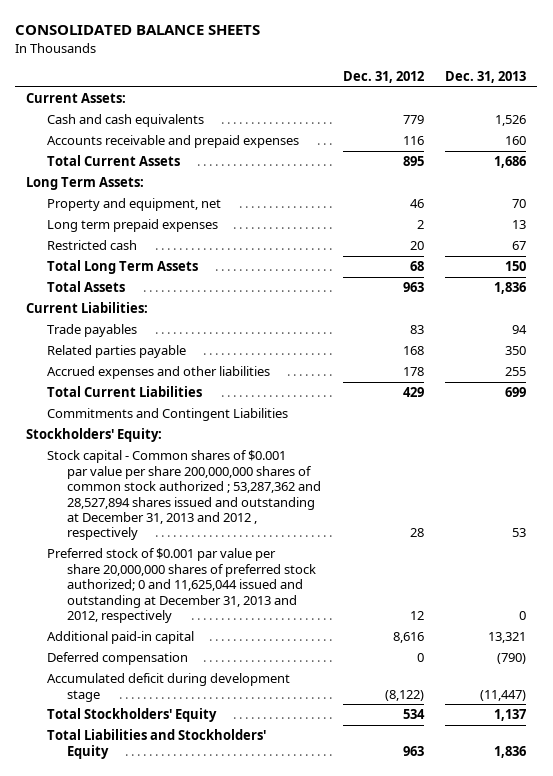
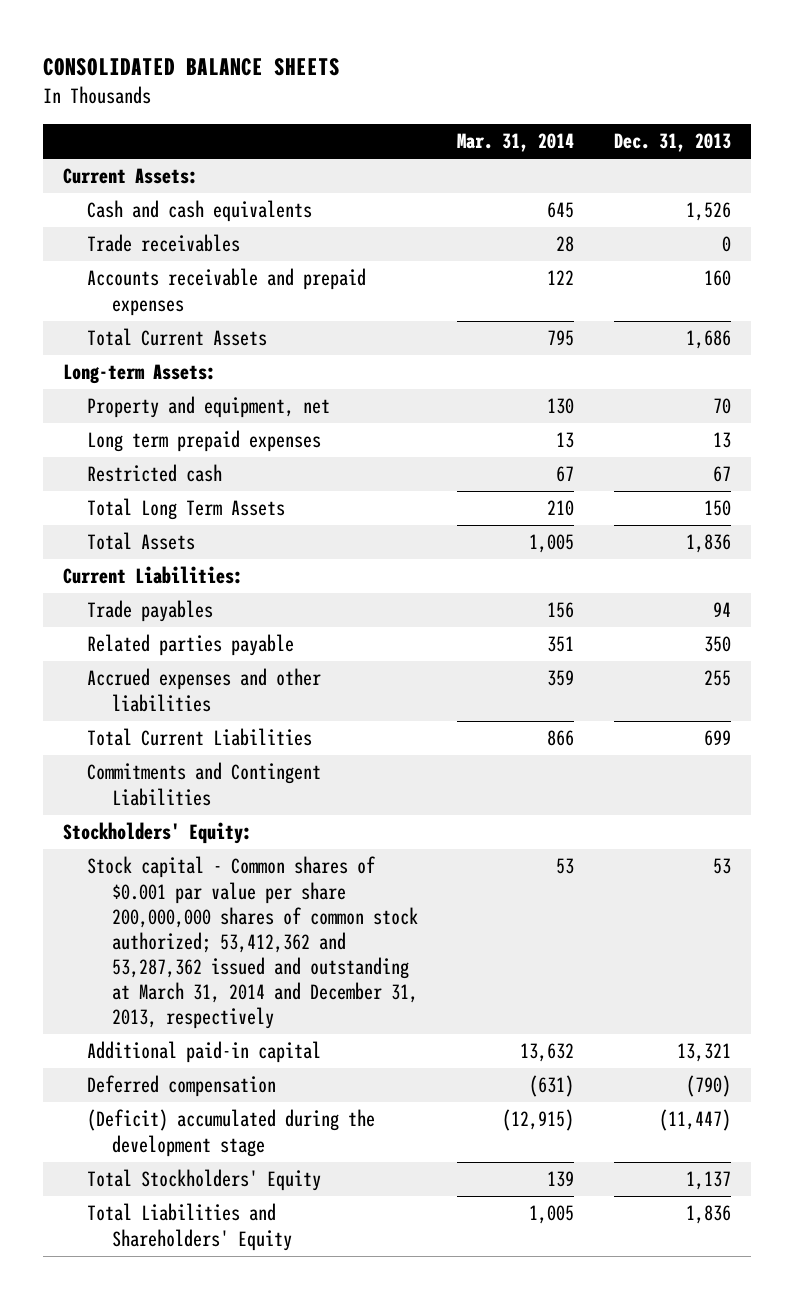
[342,71,424,84] Dec. 31, 2012 -> none
none -> [457,133,575,153] Mar. 31, 2014
none -> [87,234,241,253] Trade receivables
[26,177,145,191] Long Term Assets: -> [62,364,216,385] Long-term Assets:
[46,548,316,623] Preferred stock of $0.001 par value per share 20,000,000 shares of preferred stock authorized; 0 and 11,625,044 issued and outstanding at December 31, 2013 and 2012, respectively -> none
[46,450,321,541] Stock capital - Common shares of $0.001 par value per share 200,000,000 shares of common stock authorized ; 53,287,362 and 28,527,894 shares issued and outstanding at December 31, 2013 and 2012 , respectively -> [87,856,418,1030] Stock capital - Common shares of $0.001 par value per share 200,000,000 shares of common stock authorized; 53,412,362 and 53,287,362 issued and outstanding at March 31, 2014 and December 31, 2013, respectively
[46,673,290,702] Accumulated deficit during development stage -> [87,1109,376,1157] (Deficit) accumulated during the development stage
[46,729,266,759] Total Liabilities and Stockholders' Equity -> [87,1203,292,1251] Total Liabilities and Shareholders' Equity

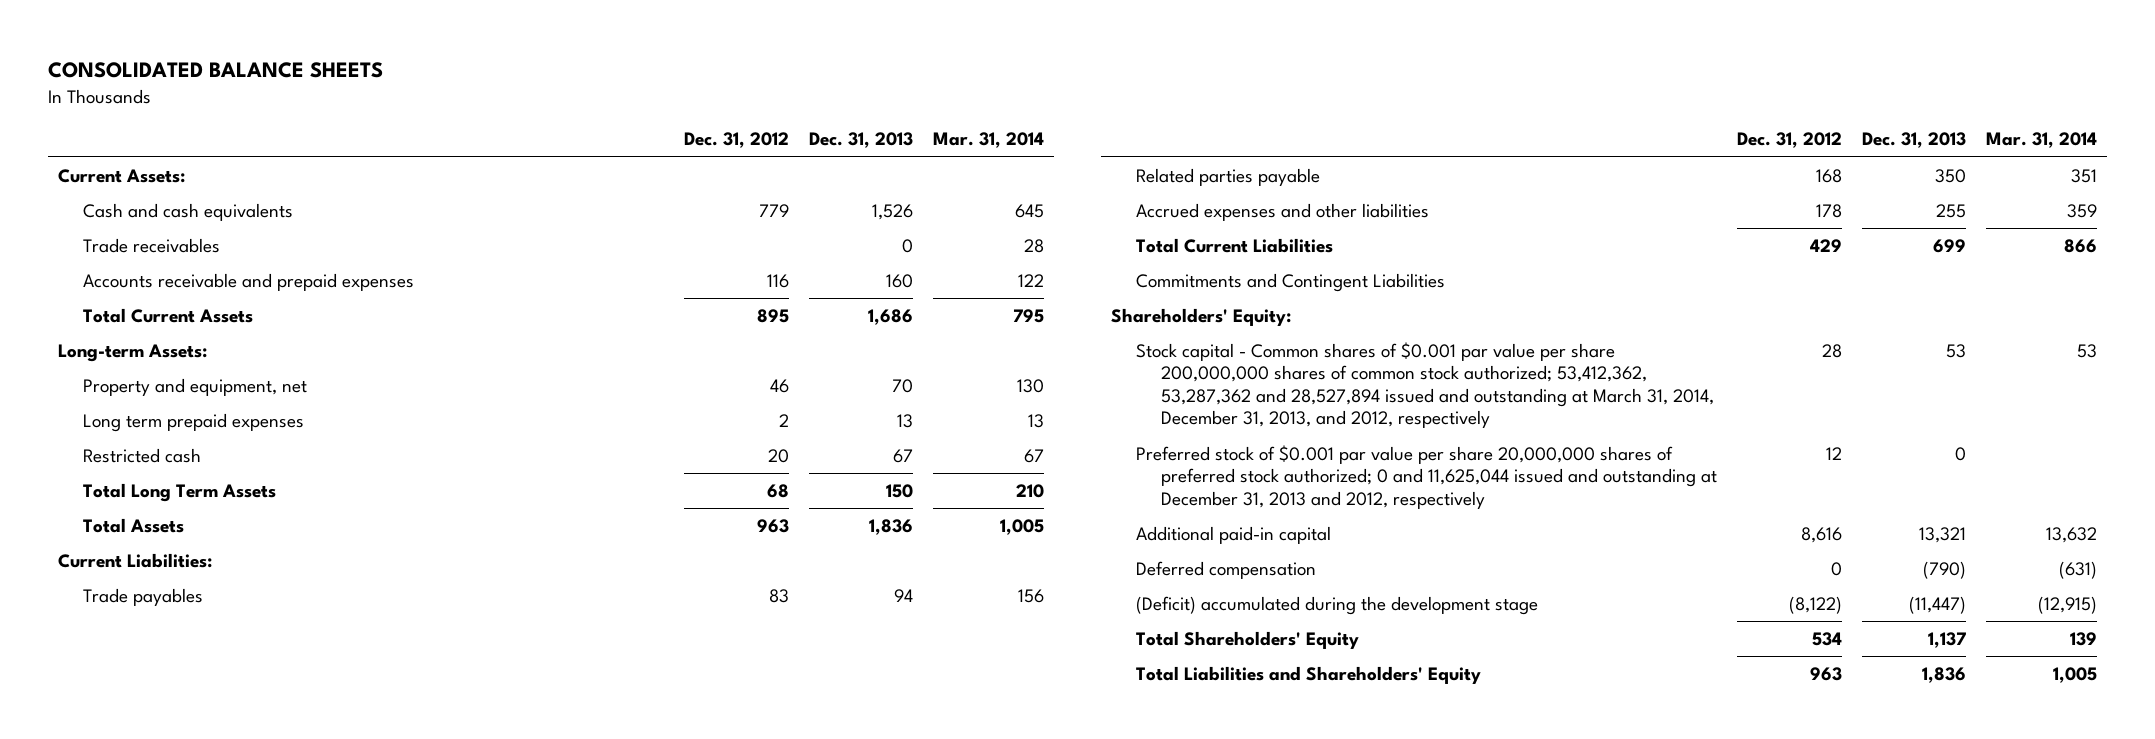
none -> [683,132,789,149] Dec. 31, 2012
[62,822,252,845] Stockholders' Equity: -> [1110,307,1291,326] Shareholders' Equity:
[87,856,418,1030] Stock capital - Common shares of $0.001 par value per share 200,000,000 shares of common stock authorized; 53,412,362 and 53,287,362 issued and outstanding at March 31, 2014 and December 31, 2013, respectively -> [1136,341,1715,429] Stock capital - Common shares of $0.001 par value per share 200,000,000 shares of common stock authorized; 53,412,362, 53,287,362 and 28,527,894 issued and outstanding at March 31, 2014, December 31, 2013, and 2012, respectively
none -> [1136,444,1718,509] Preferred stock of $0.001 par value per share 20,000,000 shares of preferred stock authorized; 0 and 11,625,044 issued and outstanding at December 31, 2013 and 2012, respectively
[87,1169,322,1192] Total Stockholders' Equity -> [1136,630,1360,649] Total Shareholders' Equity

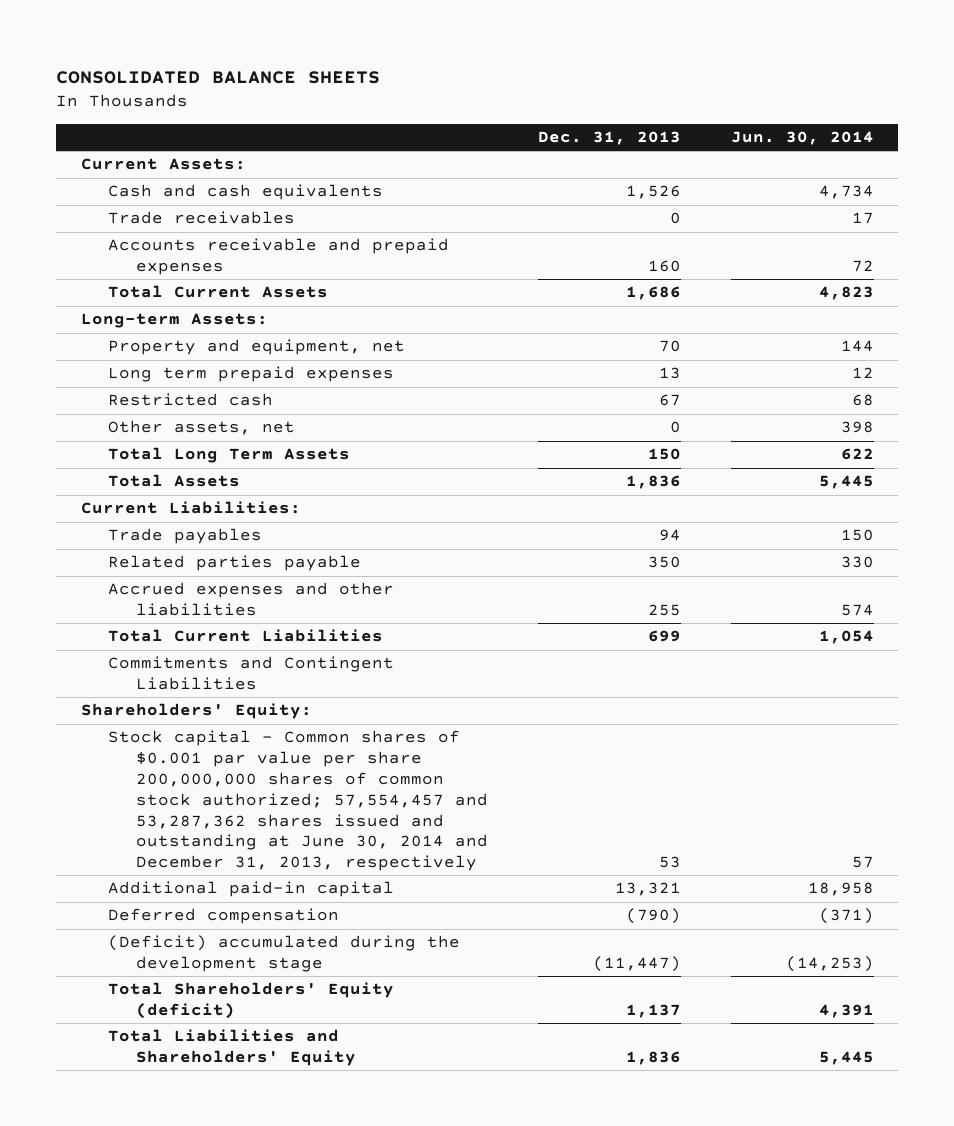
[683,132,789,149] Dec. 31, 2012 -> none
[932,132,1044,149] Mar. 31, 2014 -> none
none -> [730,131,874,146] Jun. 30, 2014
none -> [108,420,296,436] Other assets, net
[1136,444,1718,509] Preferred stock of $0.001 par value per share 20,000,000 shares of preferred stock authorized; 0 and 11,625,044 issued and outstanding at December 31, 2013 and 2012, respectively -> none
[1136,341,1715,429] Stock capital - Common shares of $0.001 par value per share 200,000,000 shares of common stock authorized; 53,412,362, 53,287,362 and 28,527,894 issued and outstanding at March 31, 2014, December 31, 2013, and 2012, respectively -> [108,730,489,872] Stock capital - Common shares of $0.001 par value per share 200,000,000 shares of common stock authorized; 57,554,457 and 53,287,362 shares issued and outstanding at June 30, 2014 and December 31, 2013, respectively
[1136,630,1360,649] Total Shareholders' Equity -> [108,982,395,1020] Total Shareholders' Equity (deficit)

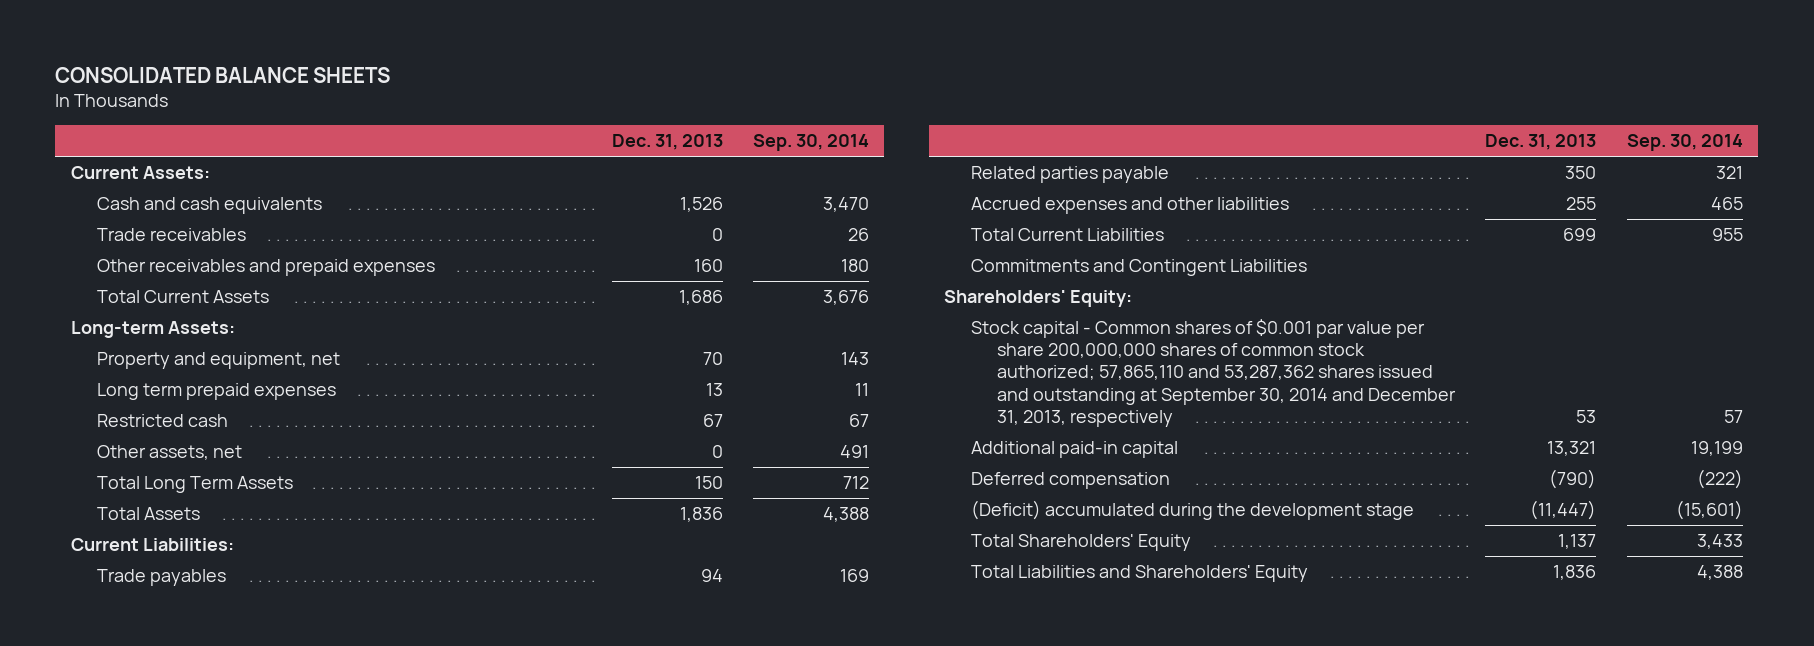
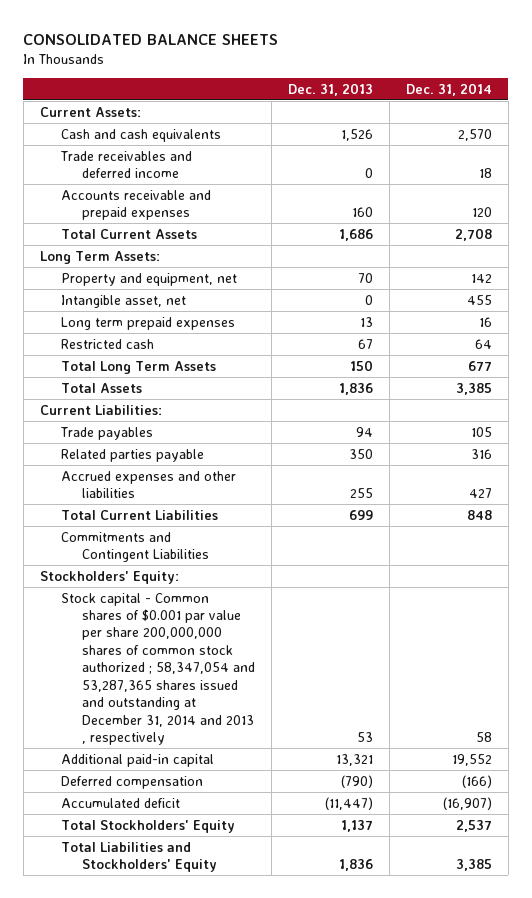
[753,134,870,152] Sep. 30, 2014 -> none
none -> [405,82,492,96] Dec. 31, 2014
[96,228,246,242] Trade receivables -> [59,150,192,179] Trade receivables and deferred income
[96,259,435,277] Other receivables and prepaid expenses -> [60,189,211,221] Accounts receivable and prepaid expenses
[70,321,235,339] Long-term Assets: -> [39,250,160,264] Long Term Assets:
none -> [60,294,186,308] Intangible asset, net
[96,445,242,461] Other assets, net -> none
[944,290,1133,308] Shareholders' Equity: -> [39,570,179,584] Stockholders' Equity:
[970,319,1456,427] Stock capital - Common shares of $0.001 par value per share 200,000,000 shares of common stock authorized; 57,865,110 and 53,287,362 shares issued and outstanding at September 30, 2014 and December 31, 2013, respectively -> [60,592,255,745] Stock capital - Common shares of $0.001 par value per share 200,000,000 shares of common stock authorized ; 58,347,054 and 53,287,365 shares issued and outstanding at December 31, 2014 and 2013 , respectively
[970,500,1414,521] (Deficit) accumulated during the development stage -> [60,797,180,808] Accumulated deficit
[970,534,1191,552] Total Shareholders' Equity -> [60,819,235,833] Total Stockholders' Equity
[970,565,1308,583] Total Liabilities and Shareholders' Equity -> [60,841,217,873] Total Liabilities and Stockholders' Equity

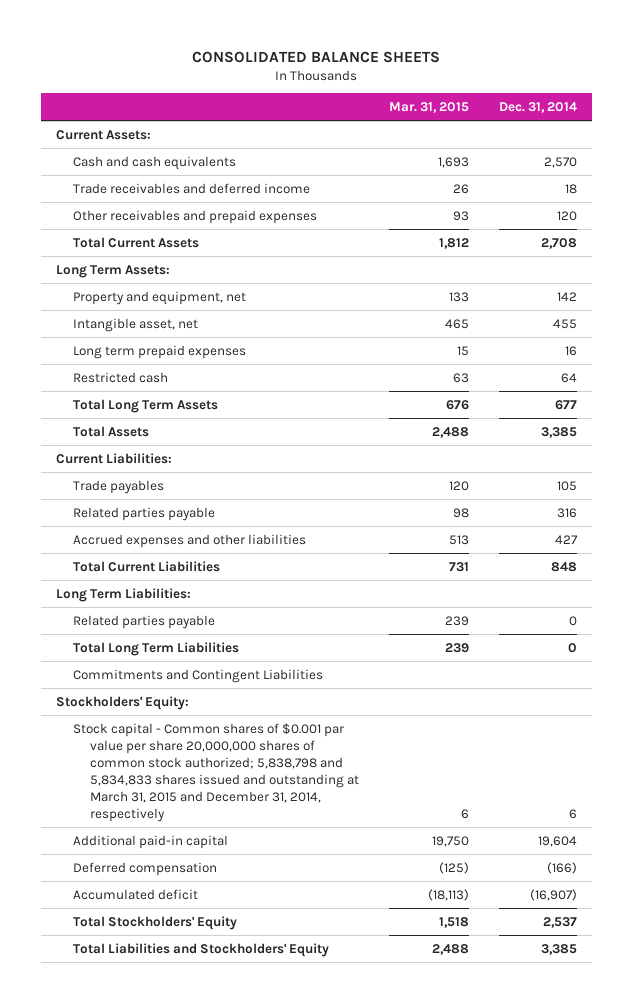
[287,82,373,96] Dec. 31, 2013 -> none
none -> [388,101,469,113] Mar. 31, 2015
[60,189,211,221] Accounts receivable and prepaid expenses -> [73,209,318,224] Other receivables and prepaid expenses
none -> [56,587,192,602] Long Term Liabilities:
none -> [73,614,216,629] Related parties payable
none -> [73,641,240,656] Total Long Term Liabilities
[60,592,255,745] Stock capital - Common shares of $0.001 par value per share 200,000,000 shares of common stock authorized ; 58,347,054 and 53,287,365 shares issued and outstanding at December 31, 2014 and 2013 , respectively -> [73,722,359,822] Stock capital - Common shares of $0.001 par value per share 20,000,000 shares of common stock authorized; 5,838,798 and 5,834,833 shares issued and outstanding at March 31, 2015 and December 31, 2014, respectively
[475,731,492,742] 58 -> [568,808,577,819] 6
[451,753,492,766] 19,552 -> [537,835,577,847] 19,604

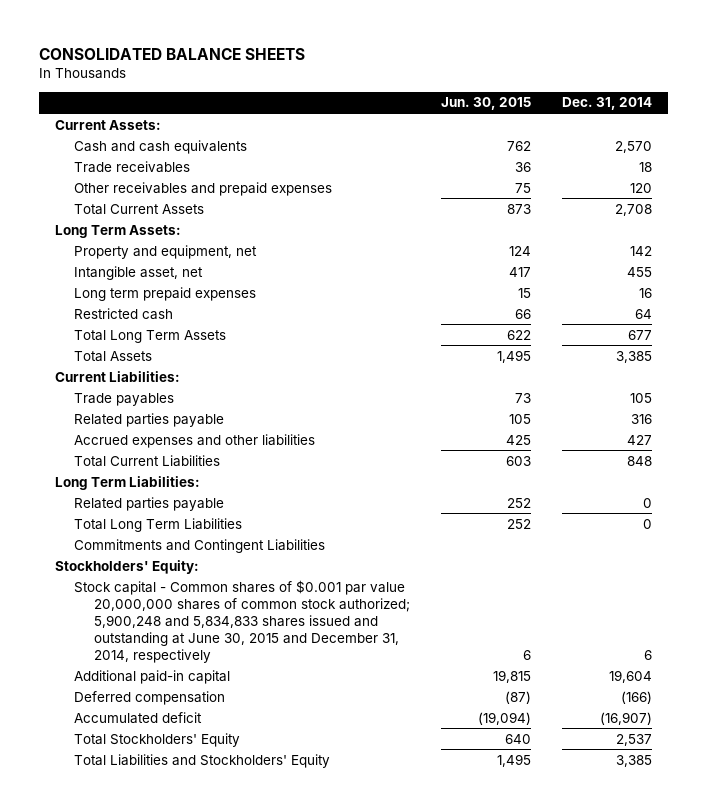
[388,101,469,113] Mar. 31, 2015 -> none
none -> [440,97,531,111] Jun. 30, 2015
[73,182,311,194] Trade receivables and deferred income -> [74,160,191,173] Trade receivables
[73,722,359,822] Stock capital - Common shares of $0.001 par value per share 20,000,000 shares of common stock authorized; 5,838,798 and 5,834,833 shares issued and outstanding at March 31, 2015 and December 31, 2014, respectively -> [74,579,410,663] Stock capital - Common shares of $0.001 par value 20,000,000 shares of common stock authorized; 5,900,248 and 5,834,833 shares issued and outstanding at June 30, 2015 and December 31, 2014, respectively

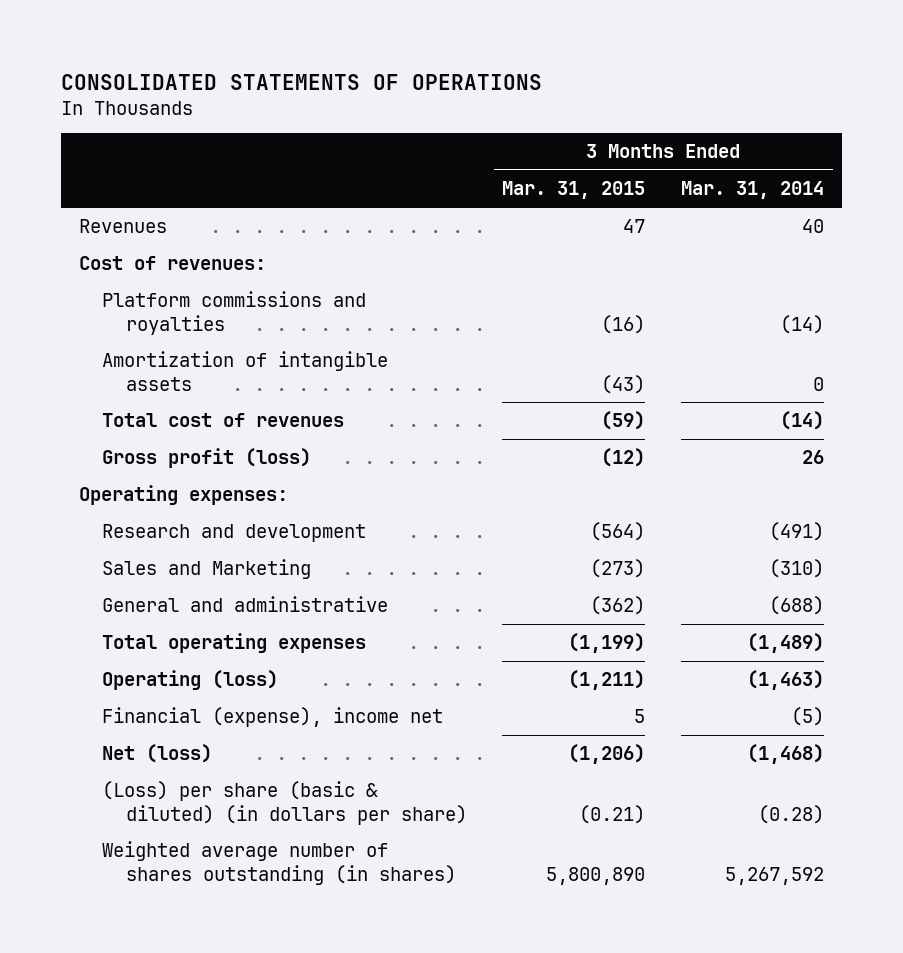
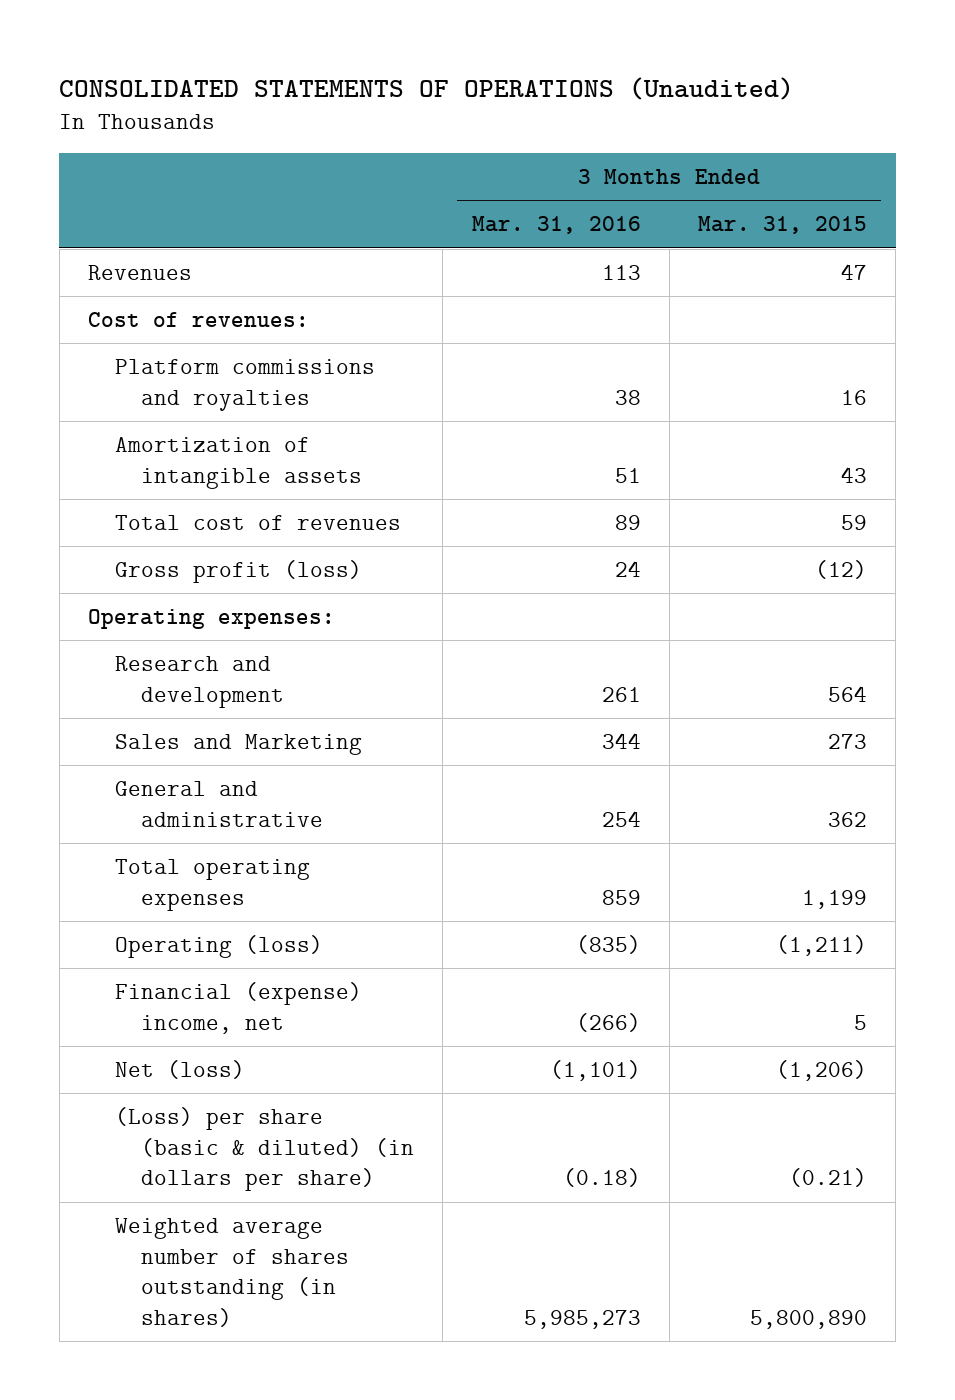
[61,73,543,90] CONSOLIDATED STATEMENTS OF OPERATIONS -> [59,76,795,100] CONSOLIDATED STATEMENTS OF OPERATIONS (Unaudited)
[680,181,824,200] Mar. 31, 2014 -> none
none -> [471,216,641,235] Mar. 31, 2016
[601,314,646,334] (16) -> [841,389,868,405] 16
[601,374,646,394] (43) -> [841,466,868,483] 43
[601,411,646,431] (59) -> [841,514,868,530] 59
[590,522,646,542] (564) -> [828,685,868,702] 564
[590,559,646,579] (273) -> [828,733,868,749] 273
[590,596,646,616] (362) -> [828,811,868,827] 362
[568,633,646,654] (1,199) -> [802,889,868,909] 1,199
[102,707,444,728] Financial (expense), income net -> [114,981,362,1034] Financial (expense) income, net

